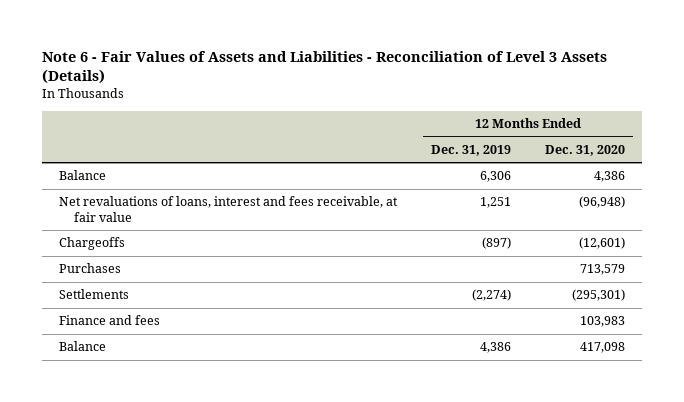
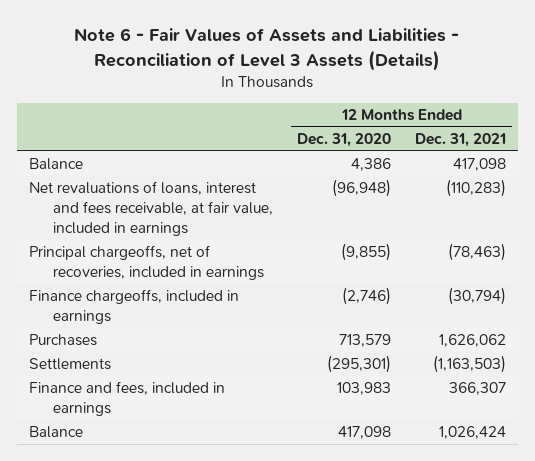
[430,144,511,156] Dec. 31, 2019 -> none
none -> [415,133,507,148] Dec. 31, 2021
[59,196,399,223] Net revaluations of loans, interest and fees receivable, at fair value -> [28,181,274,237] Net revaluations of loans, interest and fees receivable, at fair value, included in earnings
none -> [28,245,265,281] Principal chargeoffs, net of recoveries, included in earnings
[59,237,126,251] Chargeoffs -> [28,289,239,325] Finance chargeoffs, included in earnings
[578,237,625,250] (12,601) -> [342,287,392,306] (2,746)
[59,315,161,326] Finance and fees -> [28,381,225,417] Finance and fees, included in earnings

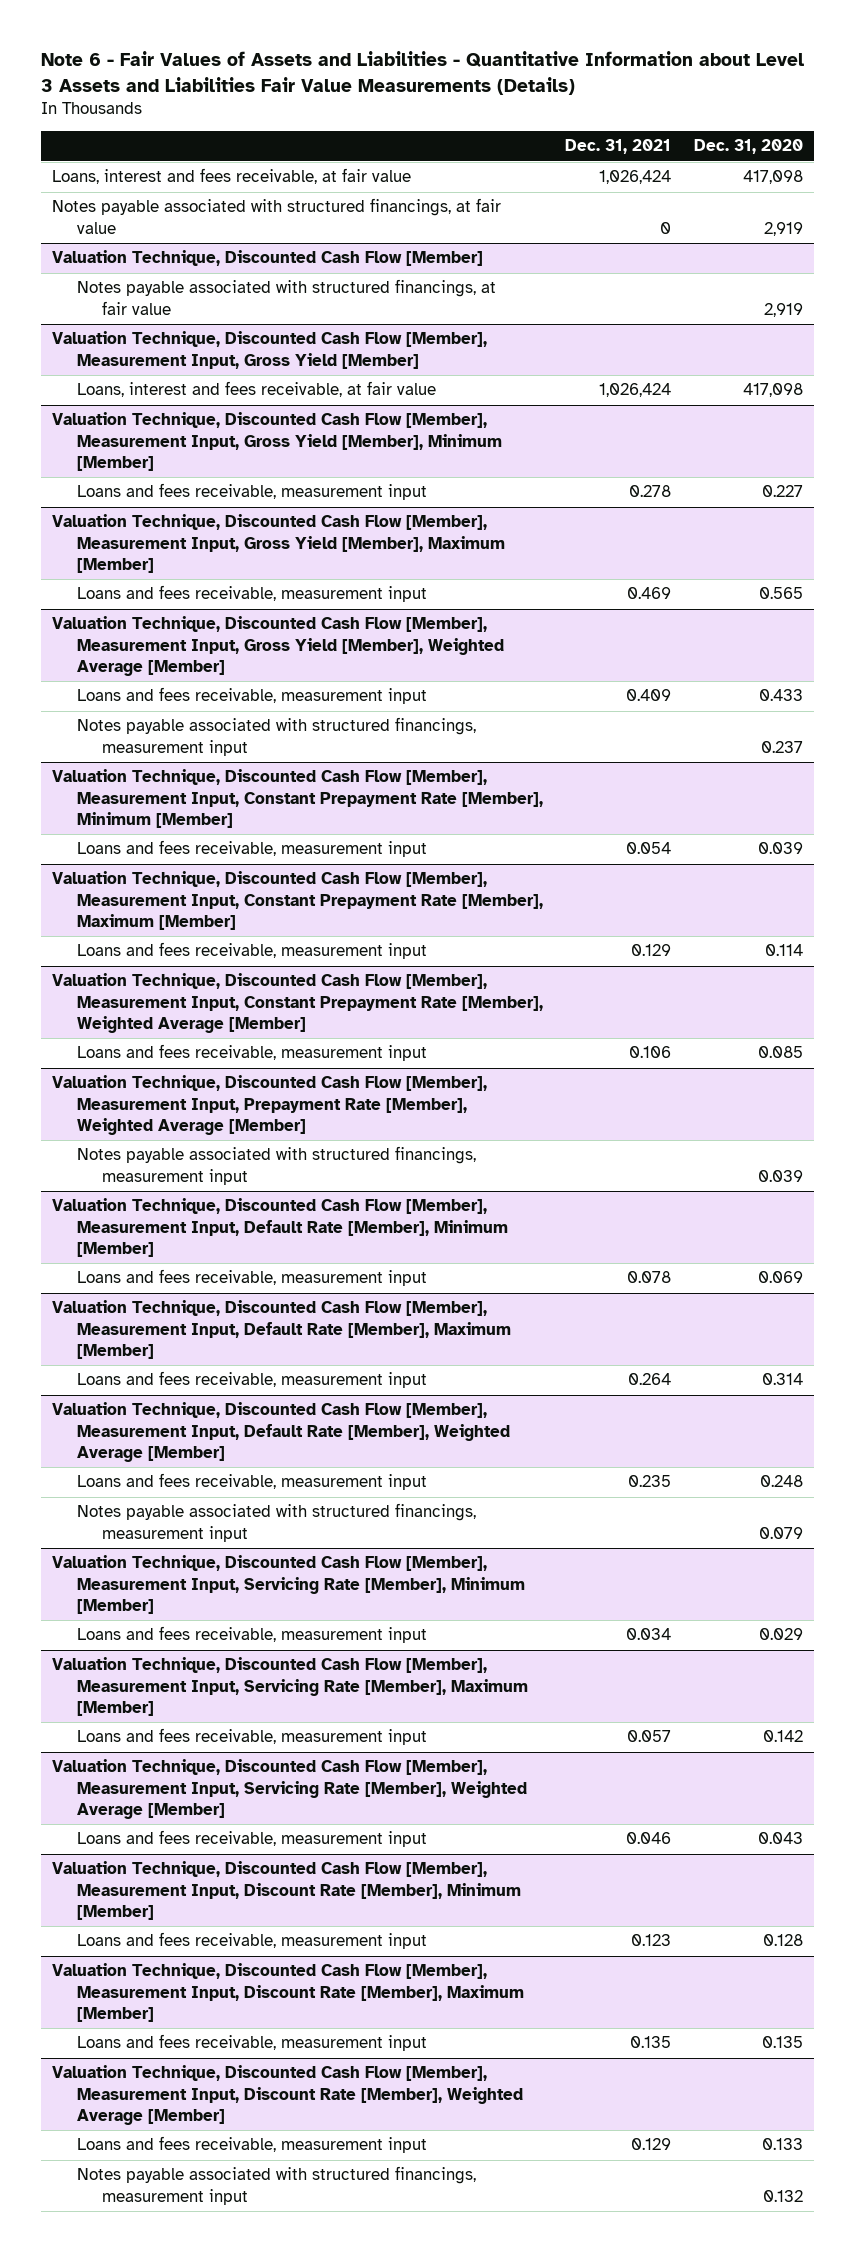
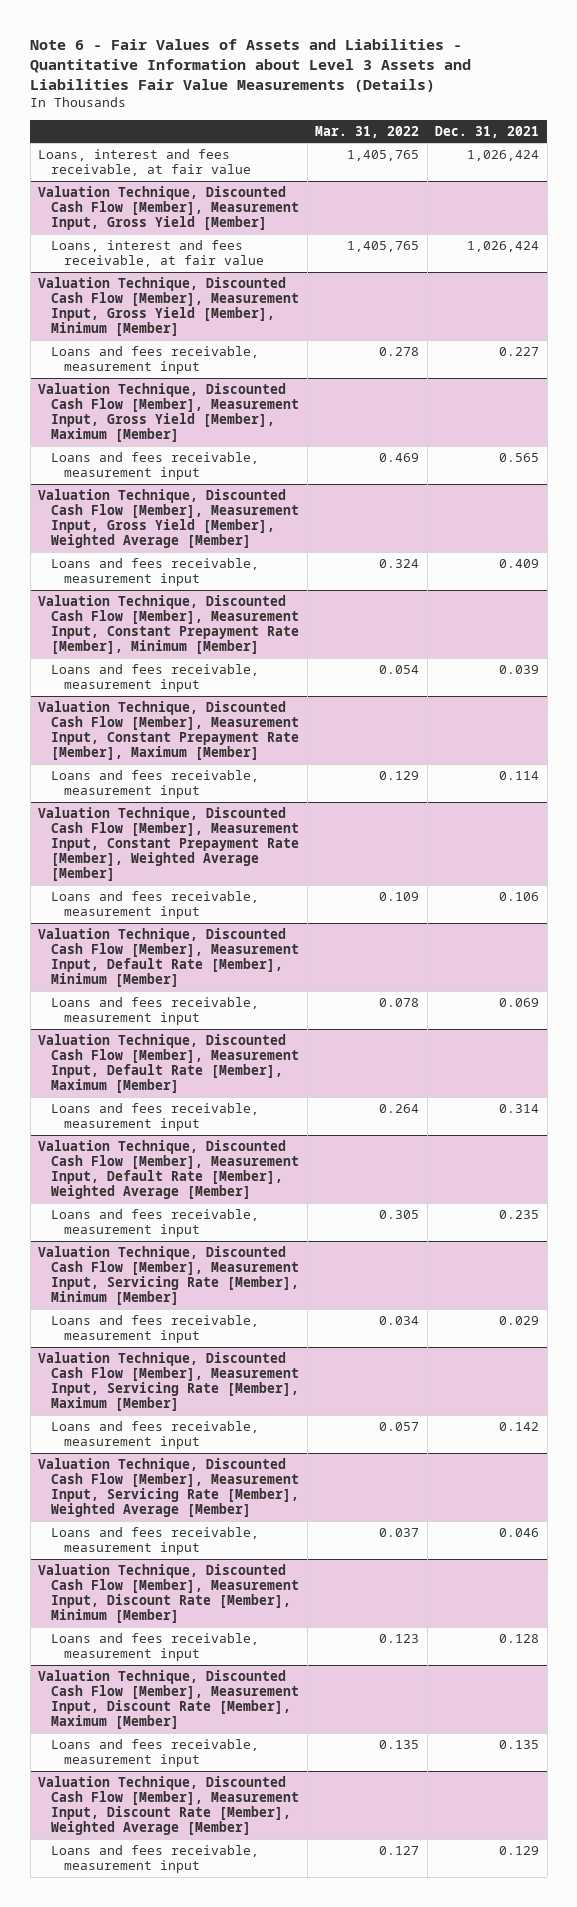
[693,139,803,155] Dec. 31, 2020 -> none
none -> [315,125,420,138] Mar. 31, 2022
[52,198,502,234] Notes payable associated with structured financings, at fair value -> none
[52,250,484,267] Valuation Technique, Discounted Cash Flow [Member] -> none
[76,279,496,315] Notes payable associated with structured financings, at fair value -> none
[629,485,672,498] 0.278 -> [499,346,540,356] 0.227
[627,587,672,600] 0.469 -> [499,452,540,462] 0.565
[76,717,476,756] Notes payable associated with structured financings, measurement input -> none
[626,842,672,855] 0.054 -> [499,664,540,674] 0.039
[631,944,672,957] 0.129 -> [499,770,540,780] 0.114
[52,1075,488,1135] Valuation Technique, Discounted Cash Flow [Member], Measurement Input, Prepayment Rate [Member], Weighted Average [Member] -> none
[76,1146,476,1185] Notes payable associated with structured financings, measurement input -> none
[627,1271,672,1284] 0.078 -> [499,997,540,1007] 0.069
[628,1373,672,1386] 0.264 -> [499,1103,540,1113] 0.314
[76,1503,476,1542] Notes payable associated with structured financings, measurement input -> none
[626,1628,672,1641] 0.034 -> [499,1315,540,1325] 0.029
[627,1730,672,1743] 0.057 -> [499,1421,540,1431] 0.142
[631,1934,672,1947] 0.123 -> [499,1633,540,1643] 0.128
[76,2166,476,2205] Notes payable associated with structured financings, measurement input -> none

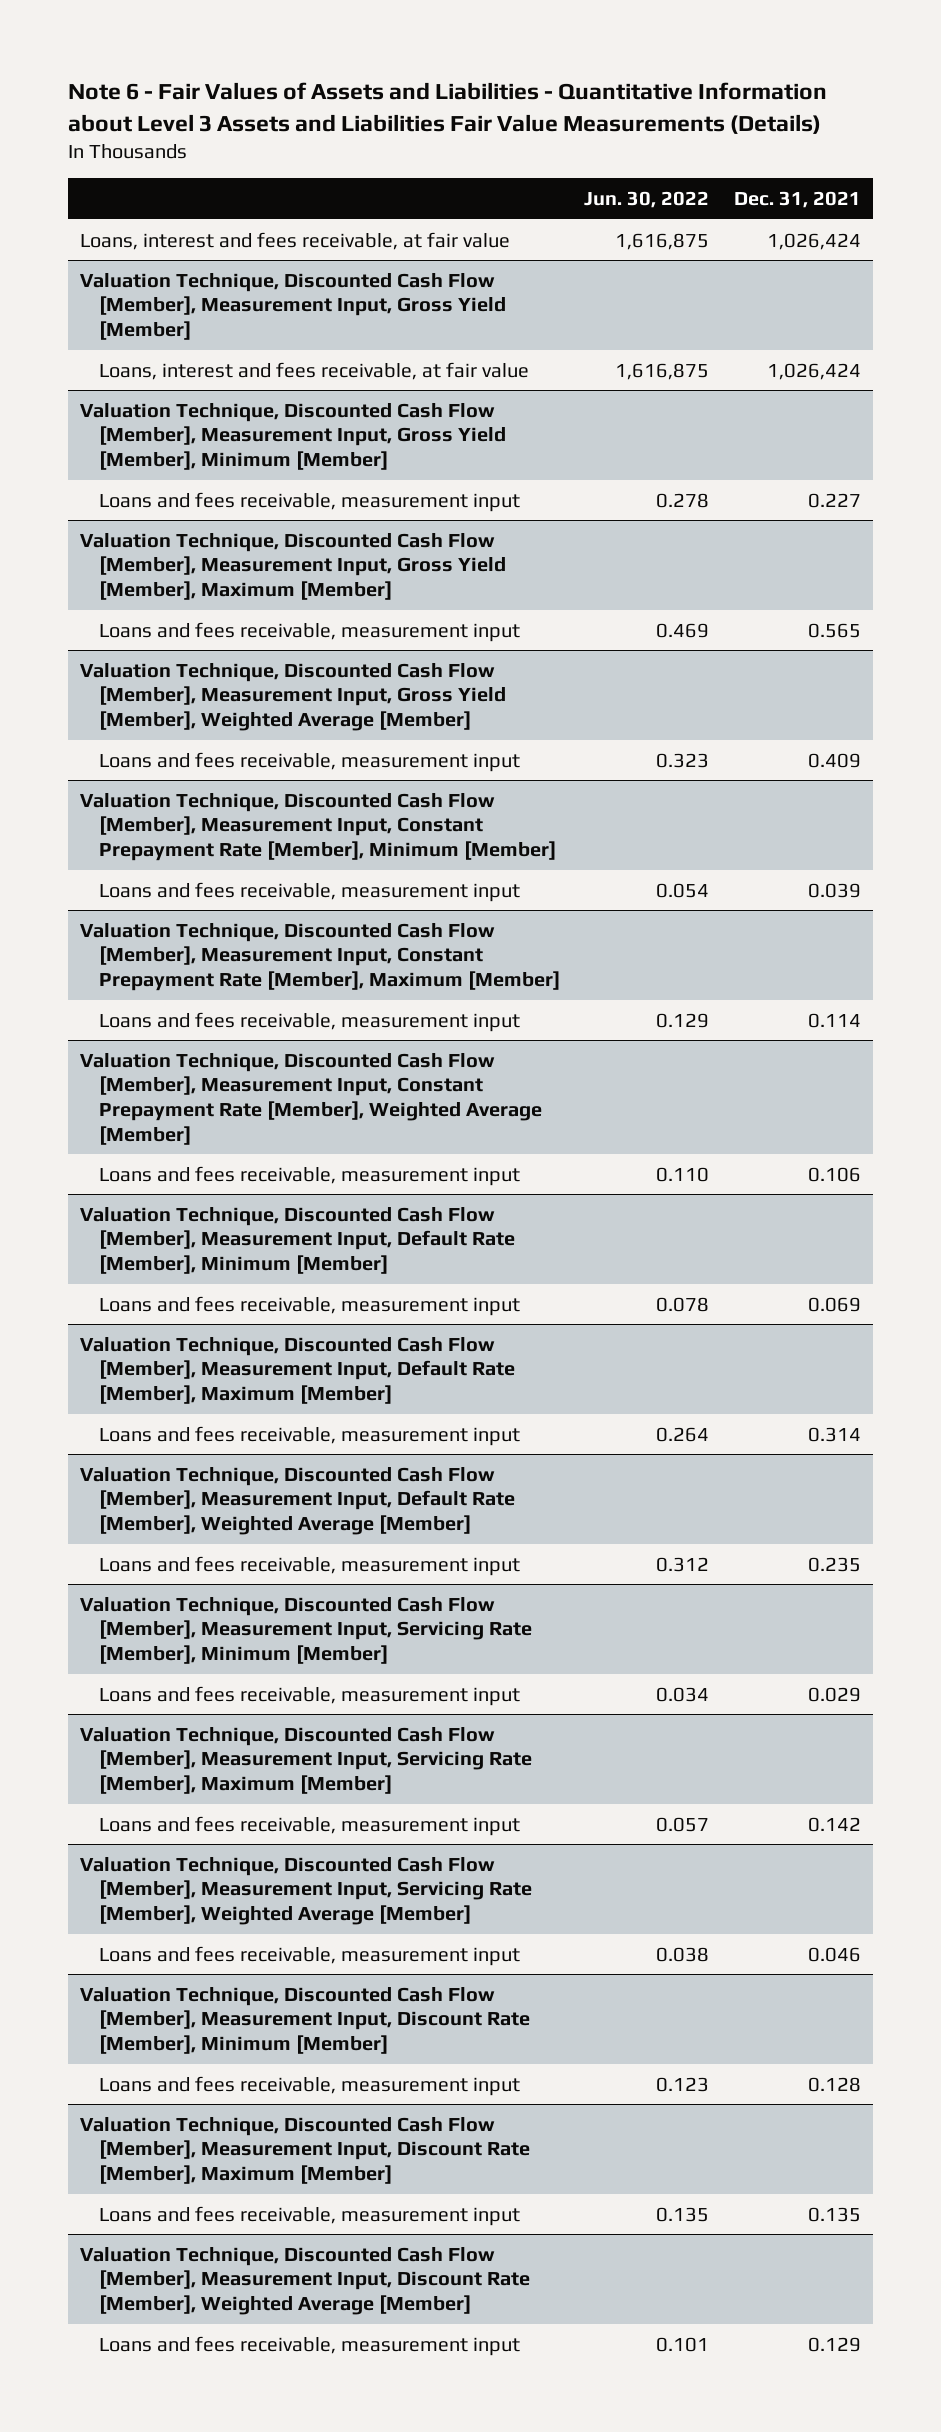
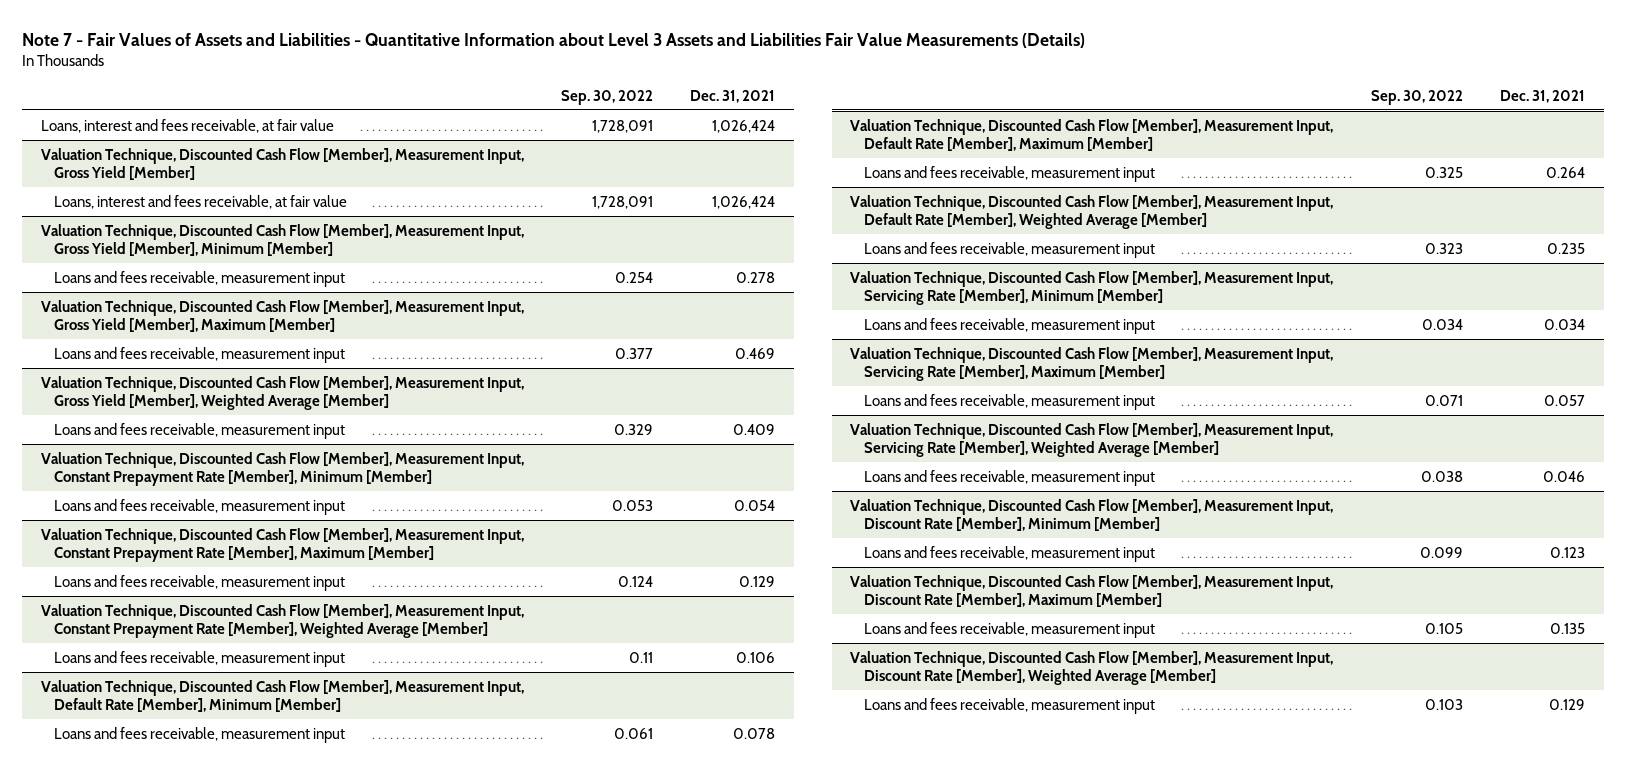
[68,82,828,134] Note 6 - Fair Values of Assets and Liabilities - Quantitative Information about Level 3 Assets and Liabilities Fair Value Measurements (Details) -> [22,32,1086,48] Note 7 - Fair Values of Assets and Liabilities - Quantitative Information about Level 3 Assets and Liabilities Fair Value Measurements (Details)
[584,191,710,209] Jun. 30, 2022 -> none
none -> [561,89,654,105] Sep. 30, 2022
[807,492,861,508] 0.227 -> [736,271,776,283] 0.278
[807,622,861,638] 0.565 -> [735,347,776,359] 0.469
[807,882,861,898] 0.039 -> [734,499,776,511] 0.054
[807,1012,861,1028] 0.114 -> [739,575,776,587] 0.129
[807,1296,861,1312] 0.069 -> [733,727,776,739] 0.078
[807,1426,861,1442] 0.314 -> [1545,166,1585,178] 0.264
[807,1686,861,1702] 0.029 -> [1543,318,1585,330] 0.034
[807,1816,861,1832] 0.142 -> [1543,394,1585,406] 0.057
[807,2076,861,2092] 0.128 -> [1549,546,1585,558] 0.123

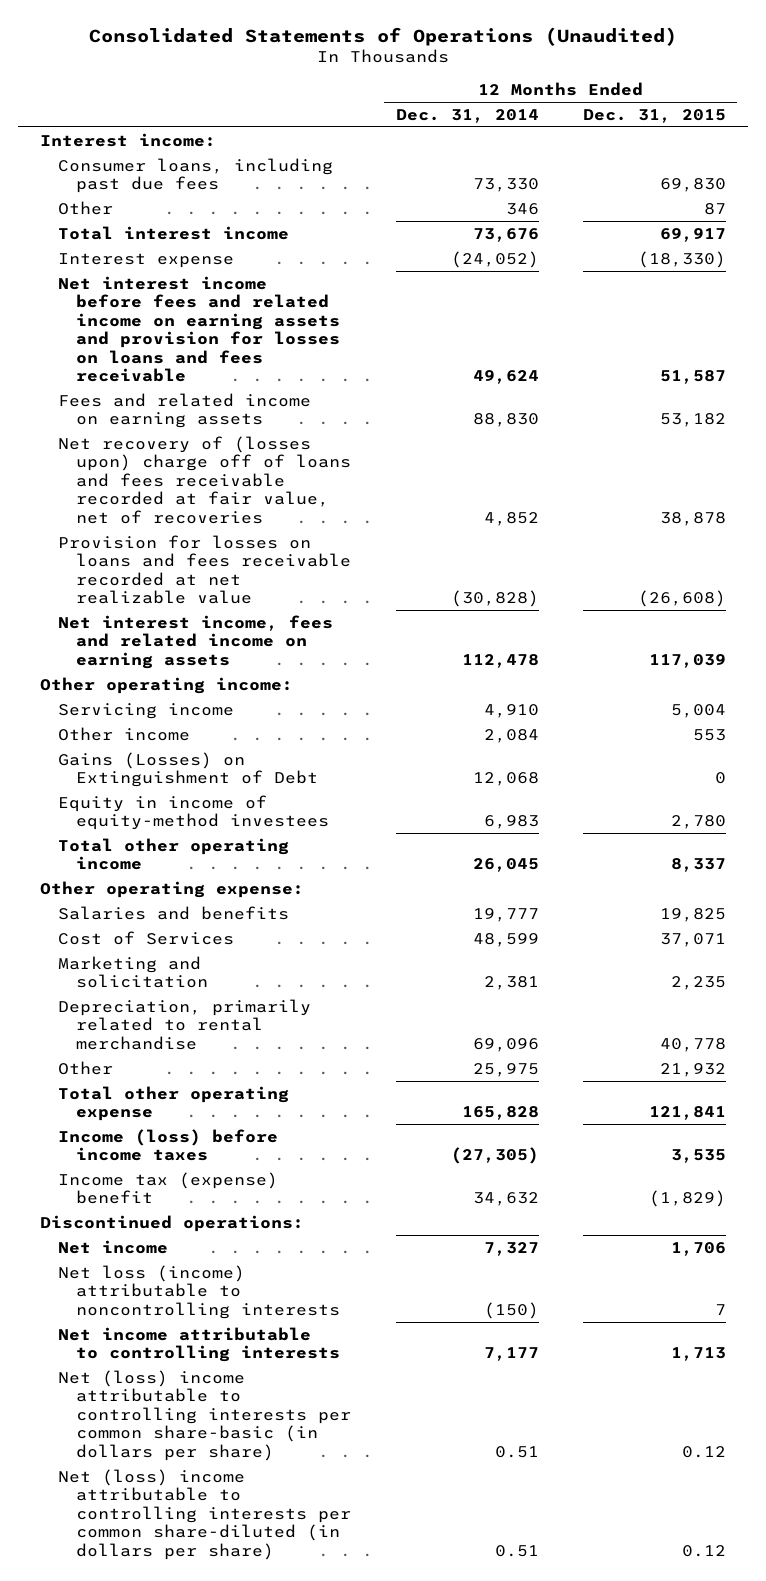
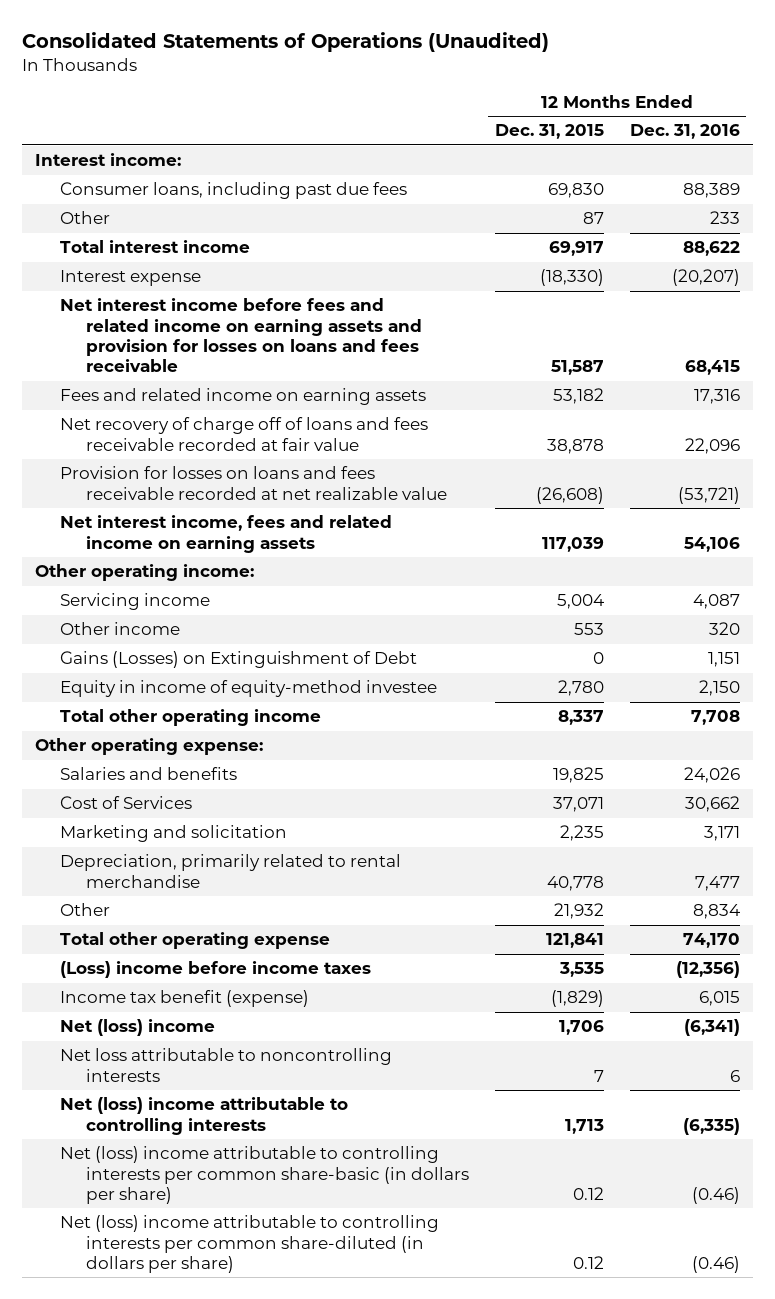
[395,109,539,124] Dec. 31, 2014 -> none
none -> [629,124,740,140] Dec. 31, 2016
[58,435,352,524] Net recovery of (losses upon) charge off of loans and fees receivable recorded at fair value, net of recoveries -> [60,417,429,451] Net recovery of charge off of loans and fees receivable recorded at fair value
[58,794,330,831] Equity in income of equity-method investees -> [60,680,438,698] Equity in income of equity-method investee
[40,1214,305,1232] Discontinued operations: -> none
[58,1128,279,1162] Income (loss) before income taxes -> [60,961,372,979] (Loss) income before income taxes
[58,1171,279,1205] Income tax (expense) benefit -> [60,990,310,1008] Income tax benefit (expense)
[58,1239,169,1254] Net income -> [60,1019,216,1037] Net (loss) income
[58,1264,341,1319] Net loss (income) attributable to noncontrolling interests -> [60,1048,393,1082] Net loss attributable to noncontrolling interests
[58,1326,341,1363] Net income attributable to controlling interests -> [60,1097,349,1135] Net (loss) income attributable to controlling interests

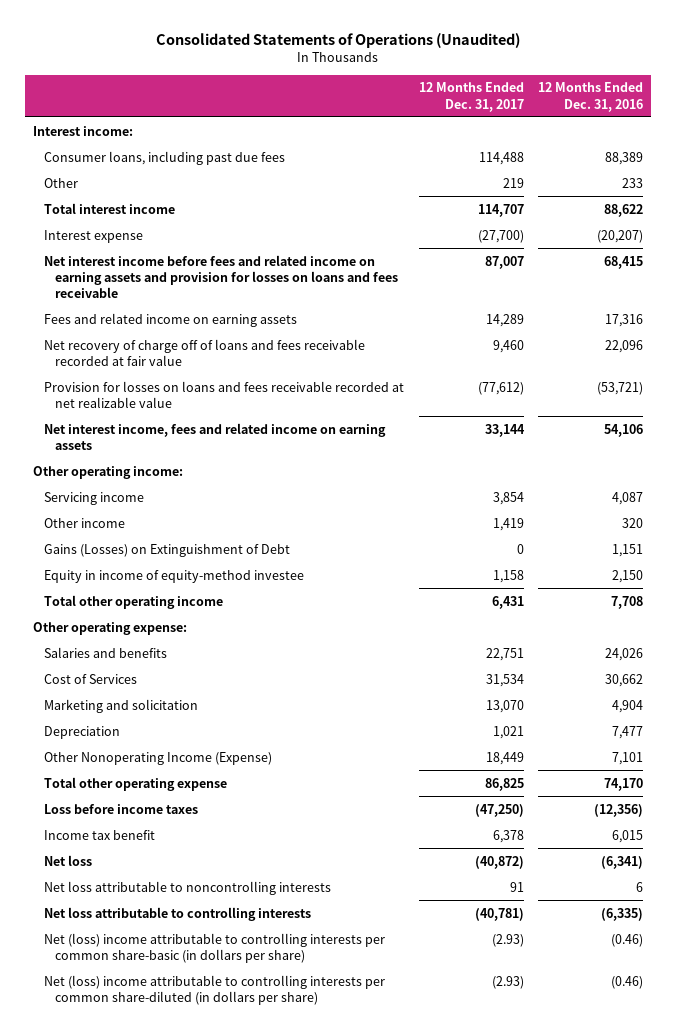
[494,124,604,140] Dec. 31, 2015 -> none
none -> [418,82,524,112] 12 Months Ended Dec. 31, 2017
[60,903,111,917] Other -> none
[703,826,740,842] 3,171 -> [612,699,644,713] 4,904
[60,854,402,888] Depreciation, primarily related to rental merchandise -> [43,725,120,739] Depreciation
none -> [43,751,272,765] Other Nonoperating Income (Expense)
[60,961,372,979] (Loss) income before income taxes -> [43,803,198,814] Loss before income taxes
[60,990,310,1008] Income tax benefit (expense) -> [43,829,155,840] Income tax benefit
[60,1019,216,1037] Net (loss) income -> [43,854,92,866] Net loss
[60,1097,349,1135] Net (loss) income attributable to controlling interests -> [43,906,311,921] Net loss attributable to controlling interests

